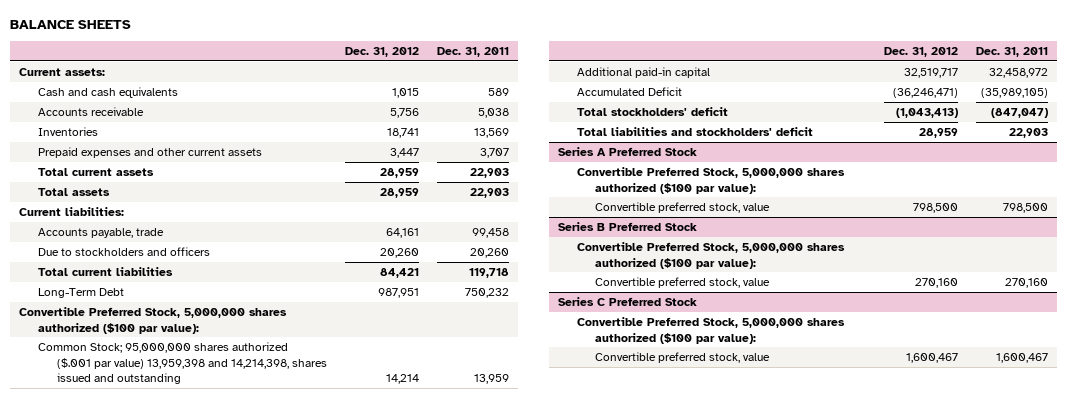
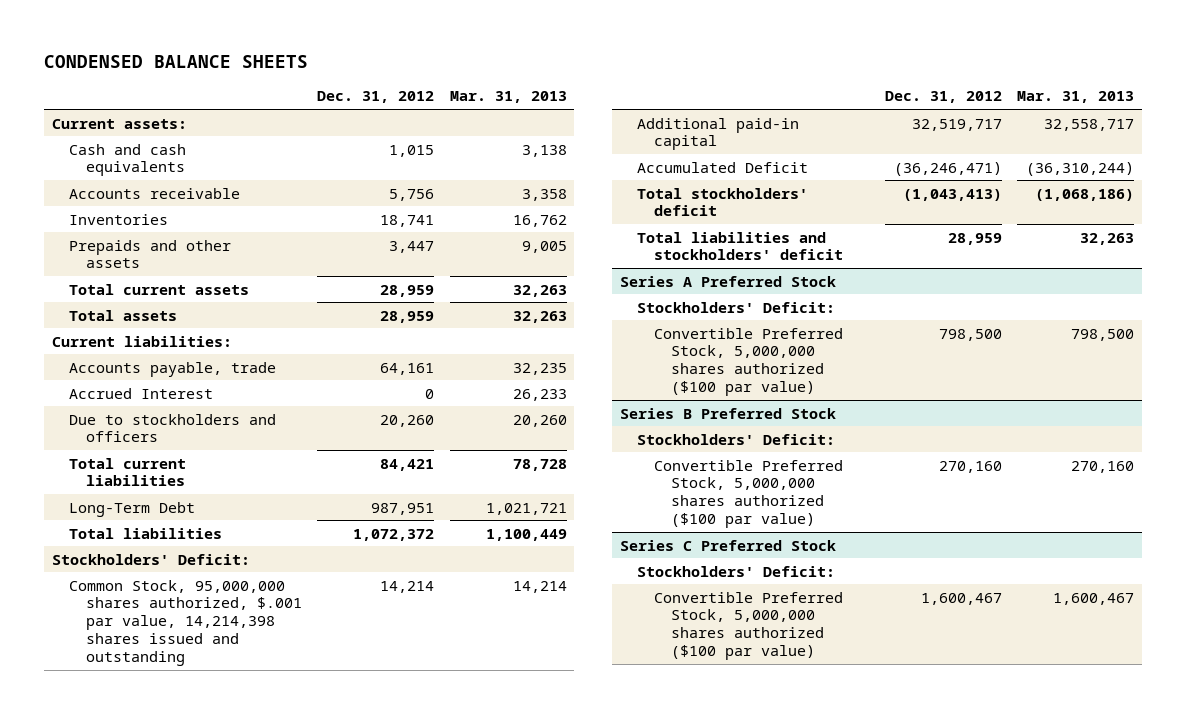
[10,20,132,30] BALANCE SHEETS -> [44,54,309,68] CONDENSED BALANCE SHEETS
[437,47,510,58] Dec. 31, 2011 -> none
none -> [449,91,567,104] Mar. 31, 2013
[37,147,262,159] Prepaid expenses and other current assets -> [69,239,232,269] Prepaids and other assets
none -> [69,387,214,399] Accrued Interest
[19,307,288,334] Convertible Preferred Stock, 5,000,000 shares authorized ($100 par value): -> none
none -> [69,527,223,539] Total liabilities
none -> [52,553,251,565] Stockholders' Deficit:
[37,342,327,385] Common Stock; 95,000,000 shares authorized ($.001 par value) 13,959,398 and 14,214,398, shares issued and outstanding -> [69,579,303,666] Common Stock, 95,000,000 shares authorized, $.001 par value, 14,214,398 shares issued and outstanding
[576,167,845,194] Convertible Preferred Stock, 5,000,000 shares authorized ($100 par value): -> none
none -> [636,301,835,313] Stockholders' Deficit:
[595,202,771,214] Convertible preferred stock, value -> [653,327,843,397] Convertible Preferred Stock, 5,000,000 shares authorized ($100 par value)
[576,242,845,269] Convertible Preferred Stock, 5,000,000 shares authorized ($100 par value): -> none
none -> [636,433,835,445] Stockholders' Deficit:
[595,277,771,289] Convertible preferred stock, value -> [653,459,843,529] Convertible Preferred Stock, 5,000,000 shares authorized ($100 par value)
[576,317,845,344] Convertible Preferred Stock, 5,000,000 shares authorized ($100 par value): -> none
none -> [636,565,835,577] Stockholders' Deficit:
[595,352,771,364] Convertible preferred stock, value -> [653,591,843,661] Convertible Preferred Stock, 5,000,000 shares authorized ($100 par value)

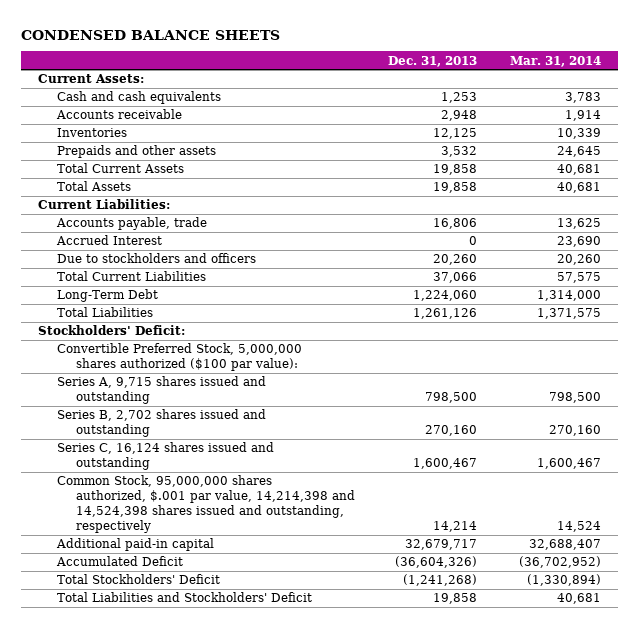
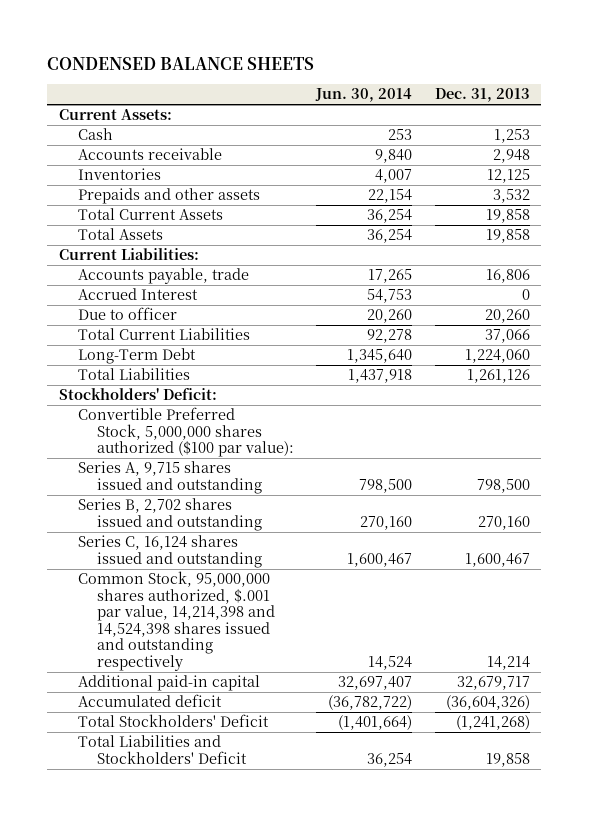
[510,55,602,67] Mar. 31, 2014 -> none
none -> [315,88,413,103] Jun. 30, 2014
[56,91,221,105] Cash and cash equivalents -> [77,128,113,141] Cash
[56,253,256,264] Due to stockholders and officers -> [77,307,177,321] Due to officer
[56,475,355,534] Common Stock, 95,000,000 shares authorized, $.001 par value, 14,214,398 and 14,524,398 shares issued and outstanding, respectively -> [77,571,275,671] Common Stock, 95,000,000 shares authorized, $.001 par value, 14,214,398 and 14,524,398 shares issued and outstanding respectively
[55,556,183,567] Accumulated Deficit -> [77,694,222,708] Accumulated deficit

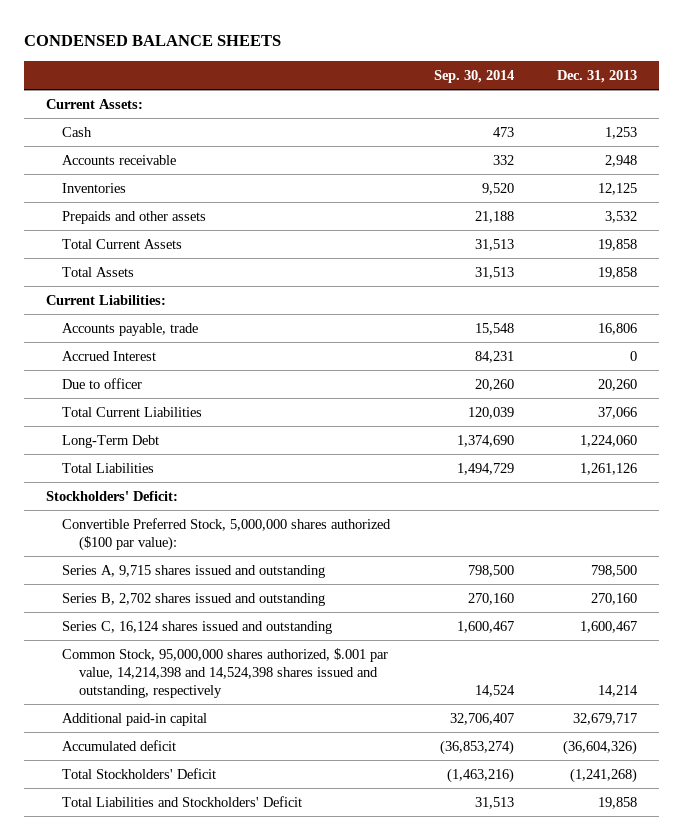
[315,88,413,103] Jun. 30, 2014 -> none
none -> [433,69,514,83] Sep. 30, 2014
[77,571,275,671] Common Stock, 95,000,000 shares authorized, $.001 par value, 14,214,398 and 14,524,398 shares issued and outstanding respectively -> [62,647,389,698] Common Stock, 95,000,000 shares authorized, $.001 par value, 14,214,398 and 14,524,398 shares issued and outstanding, respectively

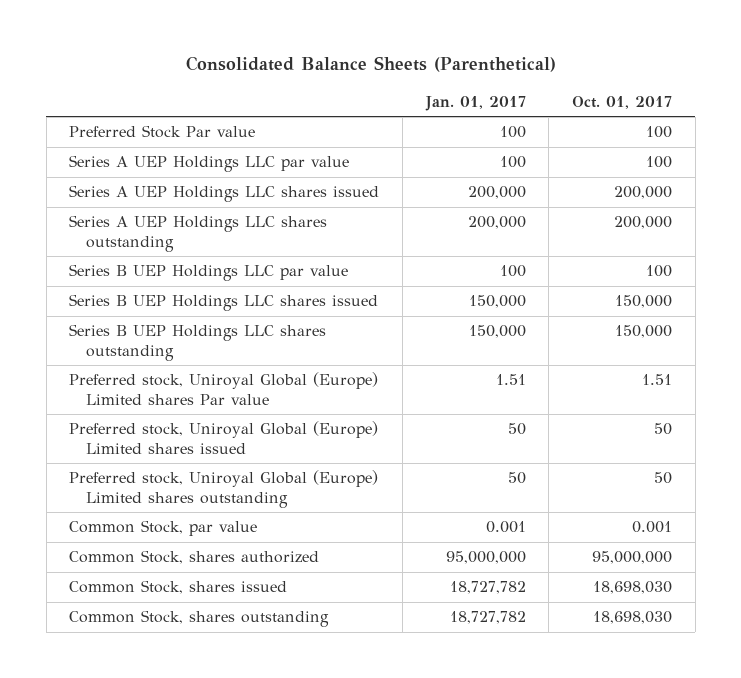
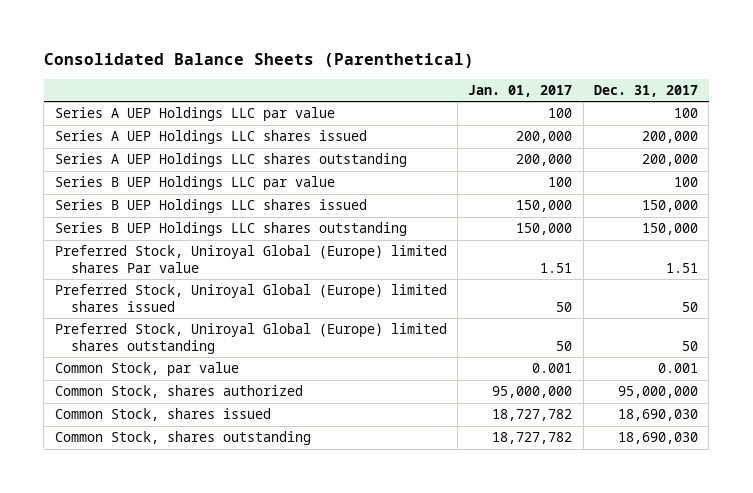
[572,95,673,109] Oct. 01, 2017 -> none
none -> [593,84,698,97] Dec. 31, 2017
[69,125,256,139] Preferred Stock Par value -> none
[69,372,379,405] Preferred stock, Uniroyal Global (Europe) Limited shares Par value -> [54,245,447,273] Preferred Stock, Uniroyal Global (Europe) limited shares Par value
[69,421,379,454] Preferred stock, Uniroyal Global (Europe) Limited shares issued -> [54,284,447,312] Preferred Stock, Uniroyal Global (Europe) limited shares issued
[69,470,379,508] Preferred stock, Uniroyal Global (Europe) Limited shares outstanding -> [54,323,447,354] Preferred Stock, Uniroyal Global (Europe) limited shares outstanding

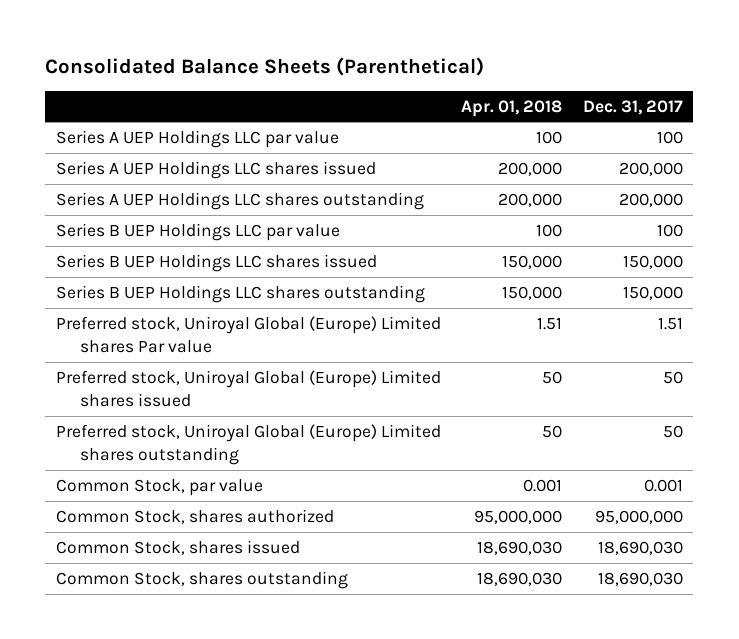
[468,84,573,97] Jan. 01, 2017 -> none
none -> [461,99,563,117] Apr. 01, 2018
[54,245,447,273] Preferred Stock, Uniroyal Global (Europe) limited shares Par value -> [55,316,441,353] Preferred stock, Uniroyal Global (Europe) Limited shares Par value
[54,284,447,312] Preferred Stock, Uniroyal Global (Europe) limited shares issued -> [55,370,441,407] Preferred stock, Uniroyal Global (Europe) Limited shares issued
[54,323,447,354] Preferred Stock, Uniroyal Global (Europe) limited shares outstanding -> [55,424,441,465] Preferred stock, Uniroyal Global (Europe) Limited shares outstanding

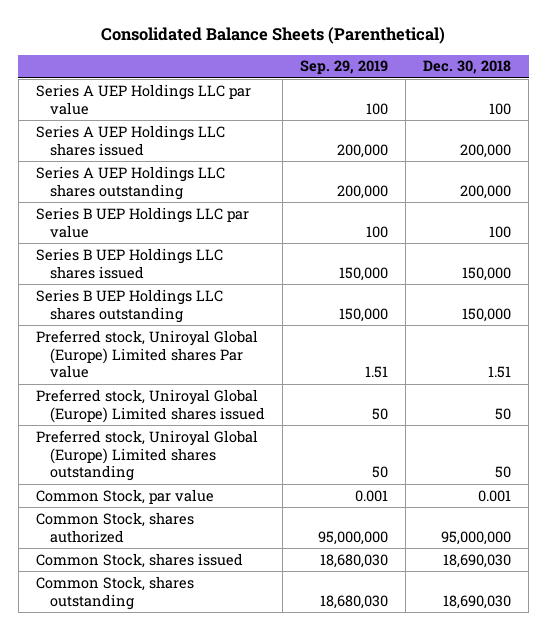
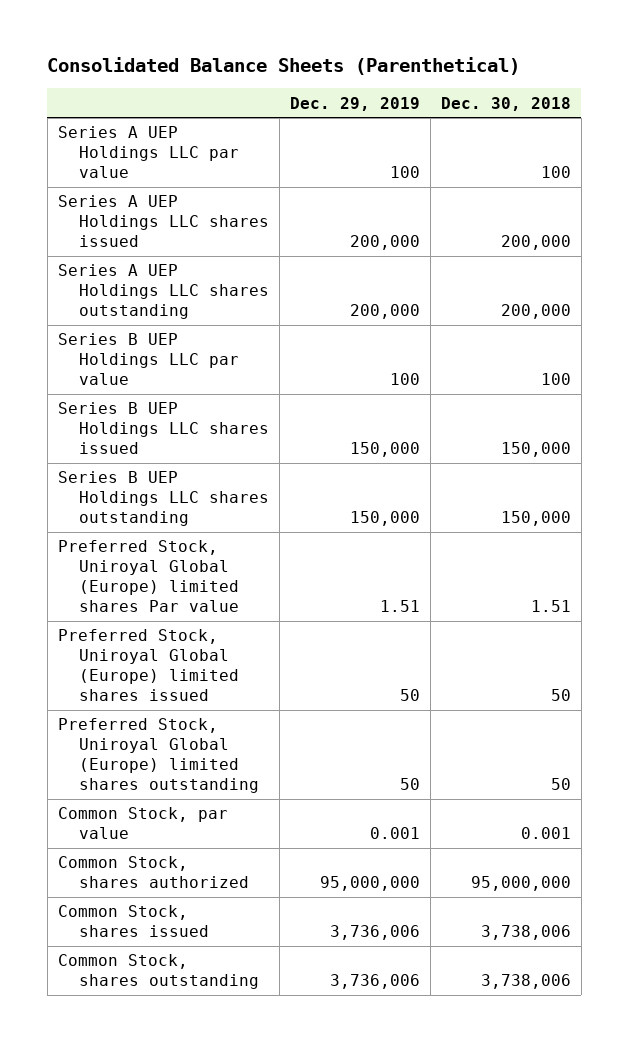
[299,60,388,75] Sep. 29, 2019 -> none
none -> [290,96,421,111] Dec. 29, 2019
[35,329,258,379] Preferred stock, Uniroyal Global (Europe) Limited shares Par value -> [57,540,240,612] Preferred Stock, Uniroyal Global (Europe) limited shares Par value
[35,388,265,423] Preferred stock, Uniroyal Global (Europe) Limited shares issued -> [57,629,240,701] Preferred Stock, Uniroyal Global (Europe) limited shares issued
[35,429,258,482] Preferred stock, Uniroyal Global (Europe) Limited shares outstanding -> [57,718,260,793] Preferred Stock, Uniroyal Global (Europe) limited shares outstanding
[443,553,512,568] 18,690,030 -> [480,925,571,941] 3,738,006
[443,594,512,609] 18,690,030 -> [480,974,571,990] 3,738,006

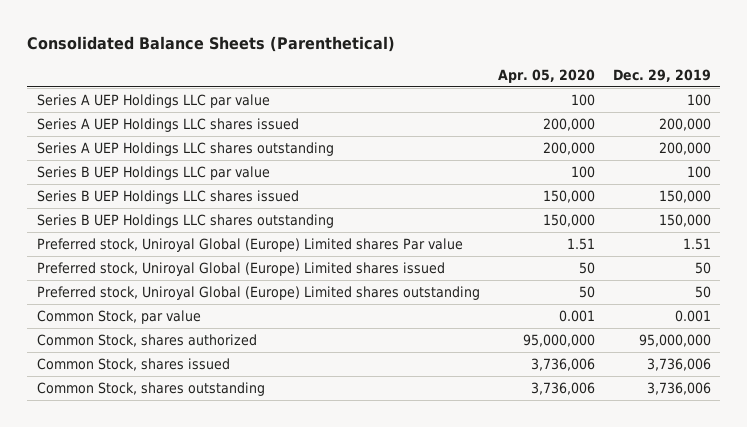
[440,96,571,111] Dec. 30, 2018 -> none
none -> [497,68,595,83] Apr. 05, 2020
[57,540,240,612] Preferred Stock, Uniroyal Global (Europe) limited shares Par value -> [36,238,463,253] Preferred stock, Uniroyal Global (Europe) Limited shares Par value
[57,629,240,701] Preferred Stock, Uniroyal Global (Europe) limited shares issued -> [36,262,445,277] Preferred stock, Uniroyal Global (Europe) Limited shares issued
[57,718,260,793] Preferred Stock, Uniroyal Global (Europe) limited shares outstanding -> [36,286,480,301] Preferred stock, Uniroyal Global (Europe) Limited shares outstanding

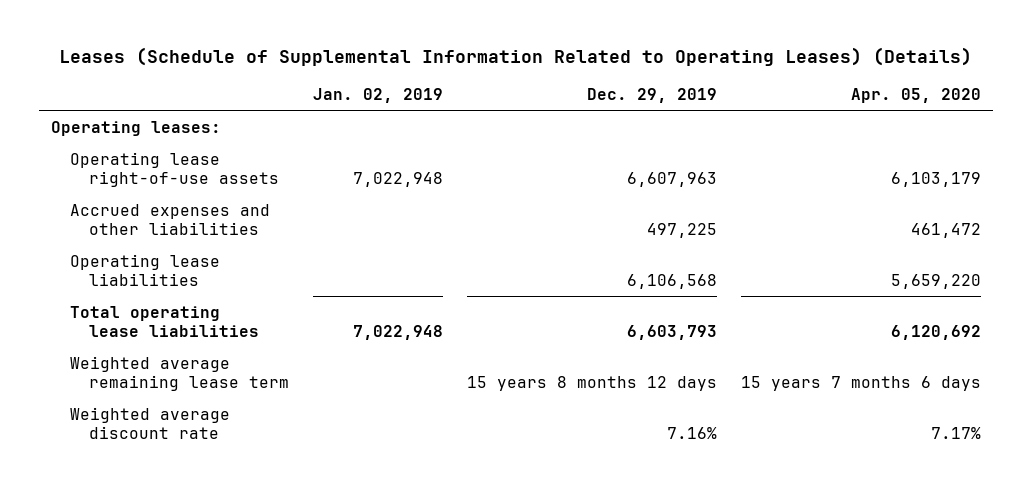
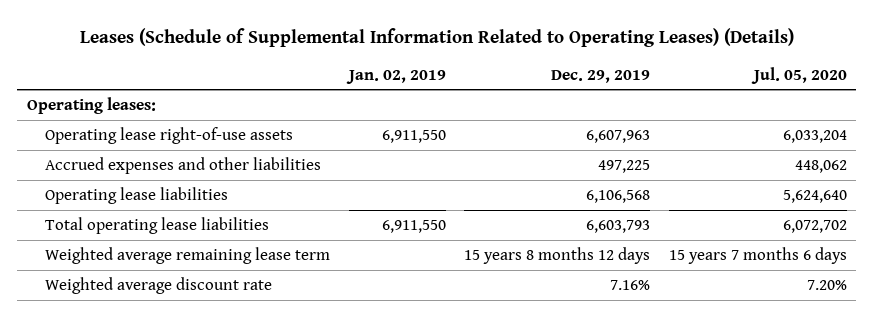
[851,88,982,104] Apr. 05, 2020 -> none
none -> [750,66,847,84] Jul. 05, 2020
[352,172,443,188] 7,022,948 -> [381,130,446,144] 6,911,550
[352,325,443,341] 7,022,948 -> [381,220,446,234] 6,911,550

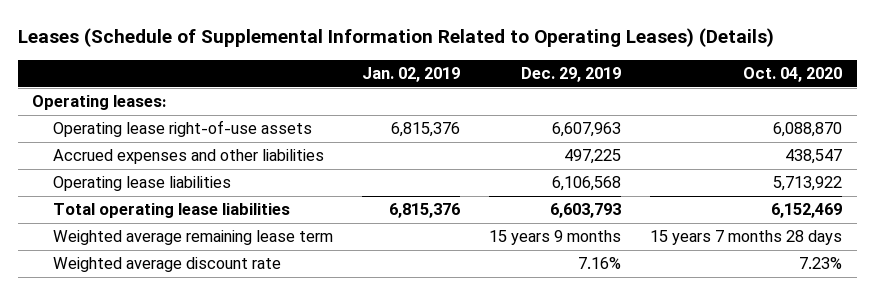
[750,66,847,84] Jul. 05, 2020 -> none
none -> [743,67,843,83] Oct. 04, 2020
[381,130,446,144] 6,911,550 -> [391,122,461,138] 6,815,376
[381,220,446,234] 6,911,550 -> [389,203,461,219] 6,815,376
[464,247,651,265] 15 years 8 months 12 days -> [489,230,622,246] 15 years 9 months

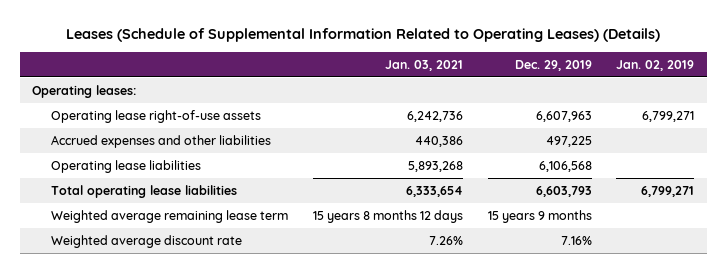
[743,67,843,83] Oct. 04, 2020 -> none
none -> [385,59,464,71] Jan. 03, 2021
[391,122,461,138] 6,815,376 -> [642,110,695,122] 6,799,271
[389,203,461,219] 6,815,376 -> [641,185,695,197] 6,799,271

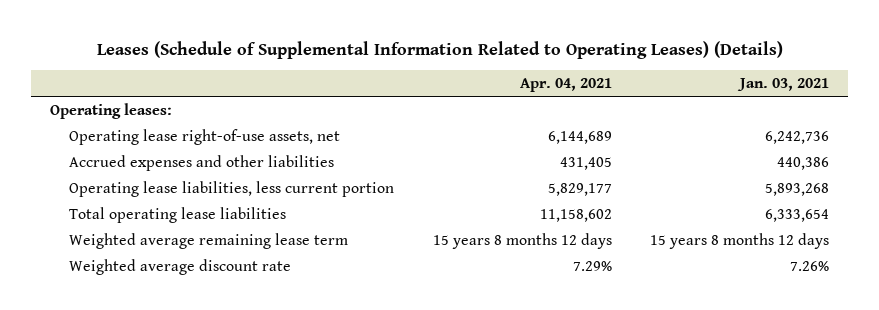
[514,59,592,71] Dec. 29, 2019 -> none
[616,59,695,71] Jan. 02, 2019 -> none
none -> [519,78,612,93] Apr. 04, 2021
[51,109,262,123] Operating lease right-of-use assets -> [69,128,341,145] Operating lease right-of-use assets, net
[51,159,202,173] Operating lease liabilities -> [69,180,395,197] Operating lease liabilities, less current portion

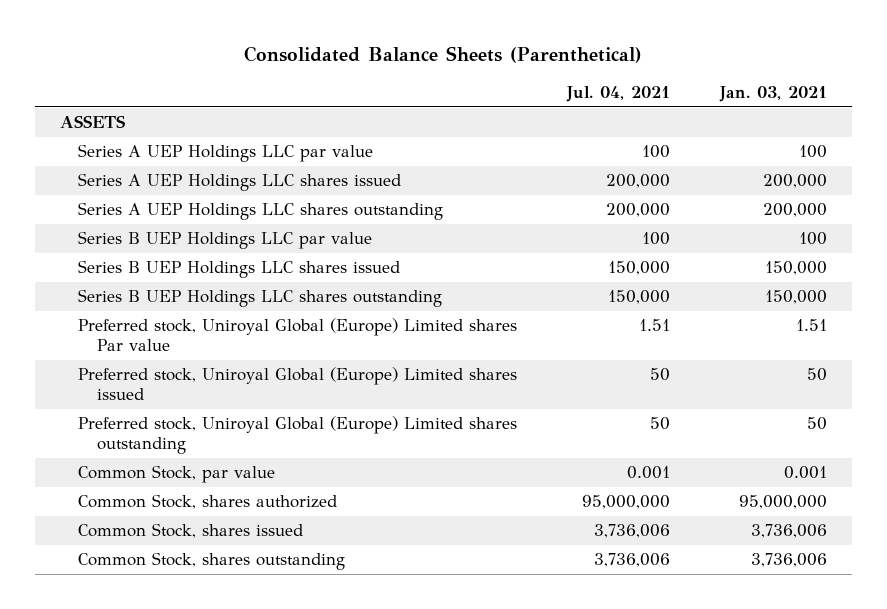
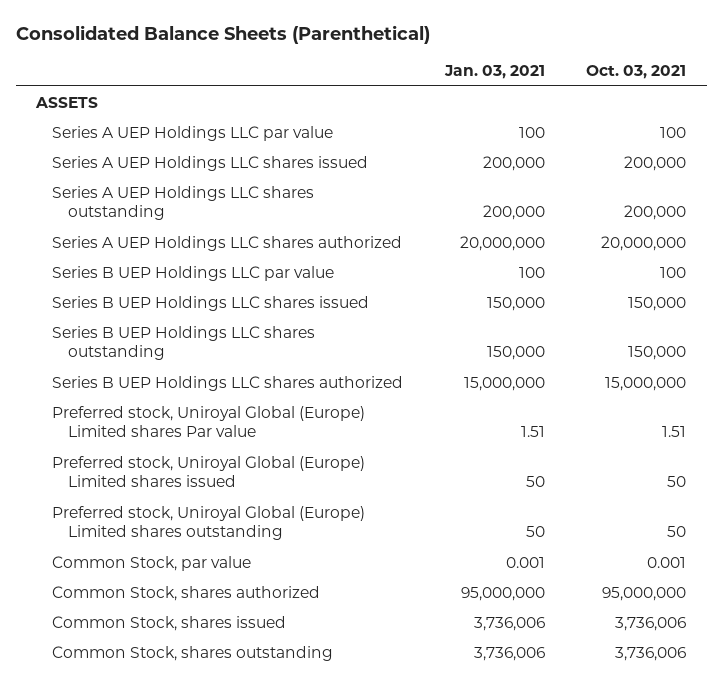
[566,86,671,103] Jul. 04, 2021 -> none
none -> [586,65,687,80] Oct. 03, 2021
none -> [52,235,403,251] Series A UEP Holdings LLC shares authorized
none -> [52,375,404,391] Series B UEP Holdings LLC shares authorized

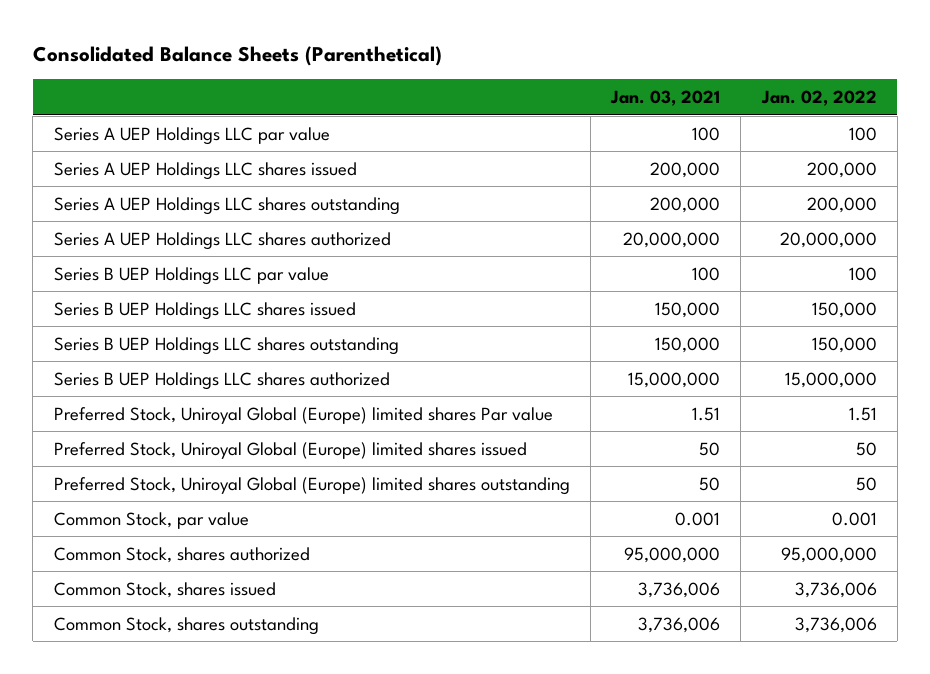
[586,65,687,80] Oct. 03, 2021 -> none
none -> [760,90,877,107] Jan. 02, 2022
[35,96,99,108] ASSETS -> none
[52,405,366,437] Preferred stock, Uniroyal Global (Europe) Limited shares Par value -> [53,406,553,424] Preferred Stock, Uniroyal Global (Europe) limited shares Par value
[52,455,366,487] Preferred stock, Uniroyal Global (Europe) Limited shares issued -> [53,441,527,459] Preferred Stock, Uniroyal Global (Europe) limited shares issued
[52,505,366,540] Preferred stock, Uniroyal Global (Europe) Limited shares outstanding -> [53,476,570,495] Preferred Stock, Uniroyal Global (Europe) limited shares outstanding

